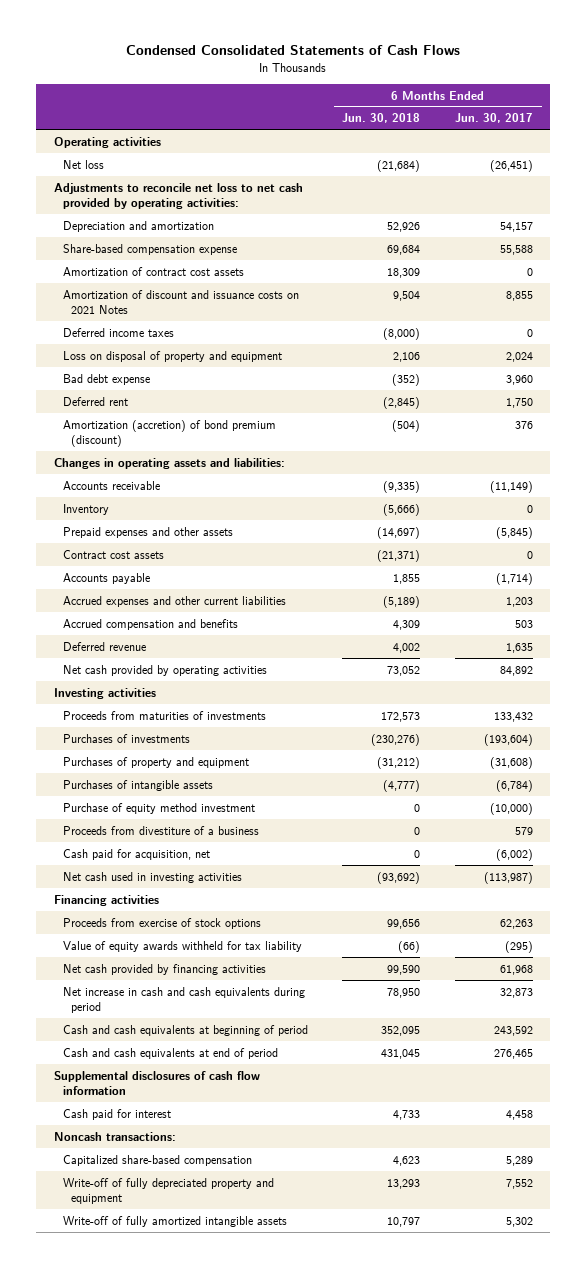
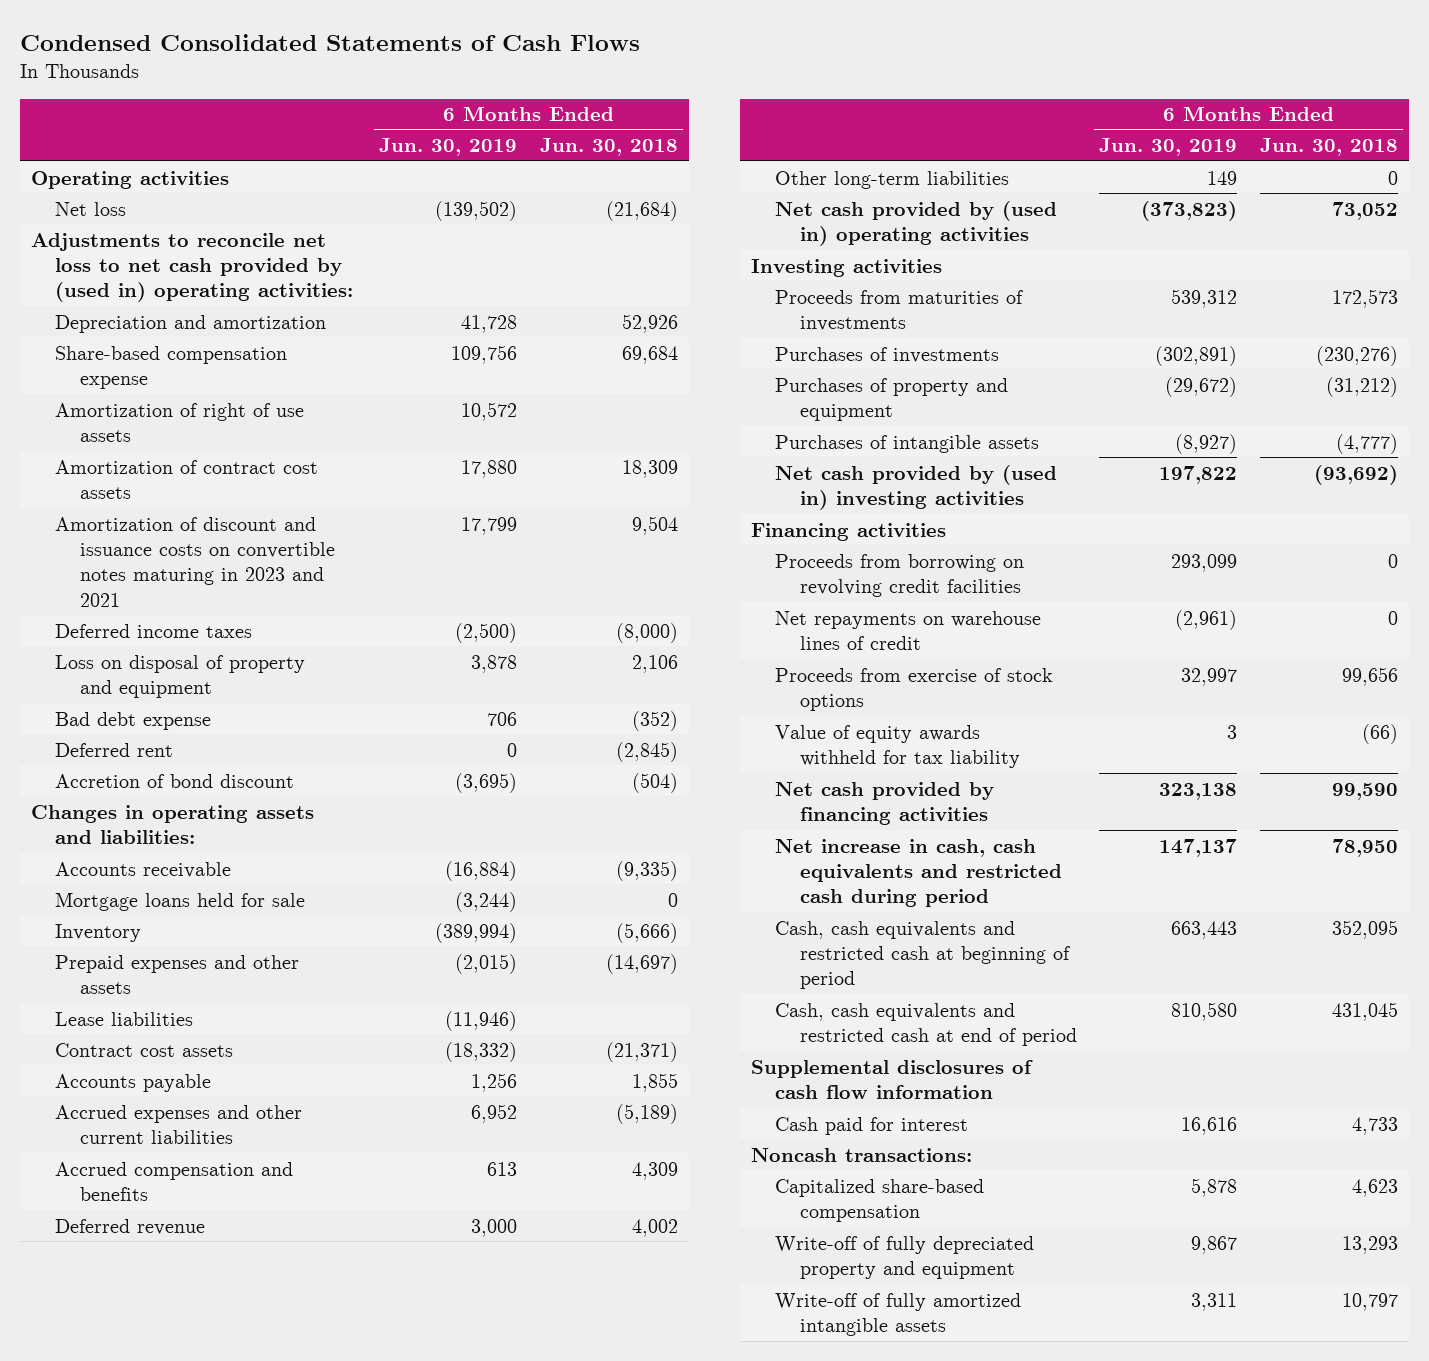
[455,113,534,124] Jun. 30, 2017 -> none
none -> [379,138,518,157] Jun. 30, 2019
[53,182,303,209] Adjustments to reconcile net loss to net cash provided by operating activities: -> [30,232,354,303] Adjustments to reconcile net loss to net cash provided by (used in) operating activities:
none -> [55,402,305,442] Amortization of right of use assets
[62,289,299,314] Amortization of discount and issuance costs on 2021 Notes -> [55,516,336,607] Amortization of discount and issuance costs on convertible notes maturing in 2023 and 2021
[62,419,276,447] Amortization (accretion) of bond premium (discount) -> [55,773,295,788] Accretion of bond discount
none -> [55,891,306,911] Mortgage loans held for sale
none -> [55,1011,194,1026] Lease liabilities
none -> [775,170,1010,189] Other long-term liabilities
[62,664,267,676] Net cash provided by operating activities -> [775,200,1058,246] Net cash provided by (used in) operating activities
[62,802,255,814] Purchase of equity method investment -> none
[62,825,259,835] Proceeds from divestiture of a business -> none
[62,848,210,860] Cash paid for acquisition, net -> none
[62,871,242,883] Net cash used in investing activities -> [775,464,1058,510] Net cash provided by (used in) investing activities
none -> [775,553,1025,597] Proceeds from borrowing on revolving credit facilities
none -> [775,610,1042,650] Net repayments on warehouse lines of credit
[62,986,305,1013] Net increase in cash and cash equivalents during period -> [775,838,1063,908] Net increase in cash, cash equivalents and restricted cash during period
[62,1024,308,1036] Cash and cash equivalents at beginning of period -> [775,920,1072,990] Cash, cash equivalents and restricted cash at beginning of period
[62,1047,278,1059] Cash and cash equivalents at end of period -> [775,1002,1078,1046] Cash, cash equivalents and restricted cash at end of period

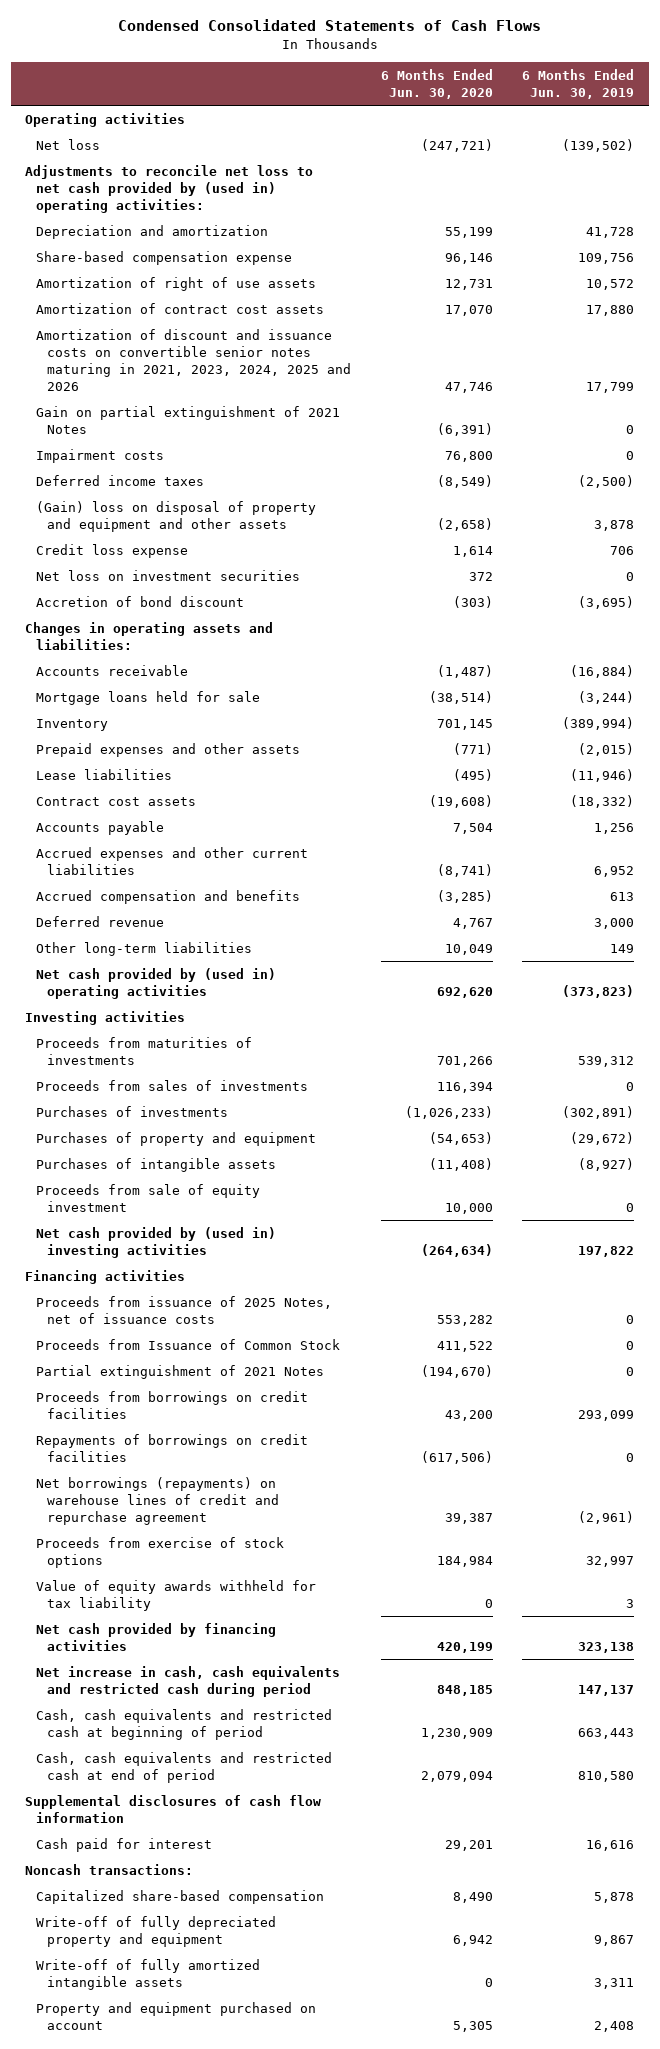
[539,138,678,157] Jun. 30, 2018 -> none
none -> [380,68,493,99] 6 Months Ended Jun. 30, 2020
[55,516,336,607] Amortization of discount and issuance costs on convertible notes maturing in 2023 and 2021 -> [36,328,352,391] Amortization of discount and issuance costs on convertible senior notes maturing in 2021, 2023, 2024, 2025 and 2026
none -> [36,405,341,434] Gain on partial extinguishment of 2021 Notes
none -> [36,448,165,463] Impairment costs
[55,742,174,757] Deferred rent -> none
[55,654,306,698] Loss on disposal of property and equipment -> [36,500,317,532] (Gain) loss on disposal of property and equipment and other assets
[55,711,212,730] Bad debt expense -> [36,543,189,558] Credit loss expense
none -> [36,569,301,581] Net loss on investment securities
none -> [36,1079,309,1091] Proceeds from sales of investments
none -> [36,1183,261,1212] Proceeds from sale of equity investment
none -> [36,1295,333,1324] Proceeds from issuance of 2025 Notes, net of issuance costs
none -> [36,1338,341,1350] Proceeds from Issuance of Common Stock
none -> [36,1364,325,1379] Partial extinguishment of 2021 Notes
[775,553,1025,597] Proceeds from borrowing on revolving credit facilities -> [36,1390,309,1419] Proceeds from borrowings on credit facilities
[775,610,1042,650] Net repayments on warehouse lines of credit -> [36,1433,309,1462] Repayments of borrowings on credit facilities
[1175,609,1238,630] (2,961) -> [626,1452,635,1462] 0
none -> [36,1476,280,1525] Net borrowings (repayments) on warehouse lines of credit and repurchase agreement
none -> [36,2001,317,2030] Property and equipment purchased on account

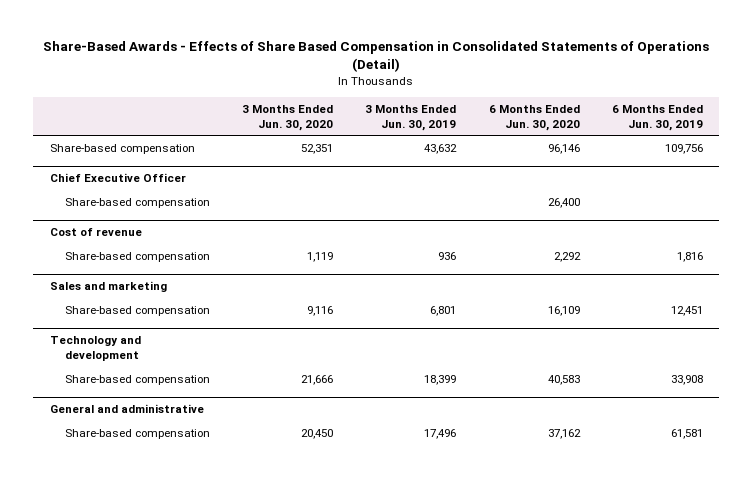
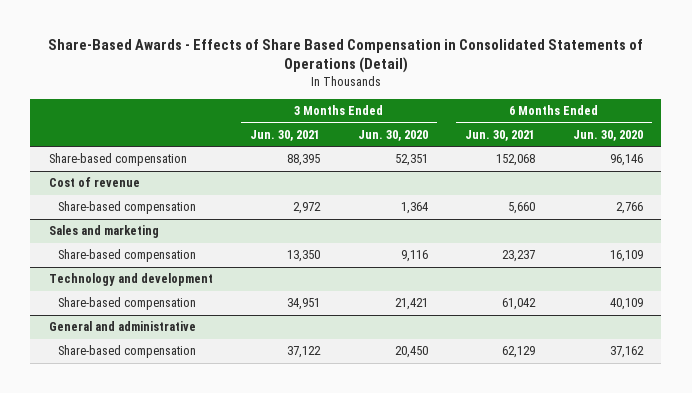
[365,104,457,131] 3 Months Ended Jun. 30, 2019 -> none
[612,104,704,131] 6 Months Ended Jun. 30, 2019 -> none
none -> [250,129,321,141] Jun. 30, 2021
none -> [465,129,536,141] Jun. 30, 2021
[49,173,186,183] Chief Executive Officer -> none
[64,197,210,208] Share-based compensation -> none
[307,251,334,262] 1,119 -> [400,202,428,215] 1,364
[553,251,581,262] 2,292 -> [615,202,643,215] 2,766
[301,374,334,385] 21,666 -> [394,298,428,311] 21,421
[547,374,580,385] 40,583 -> [609,298,643,311] 40,109

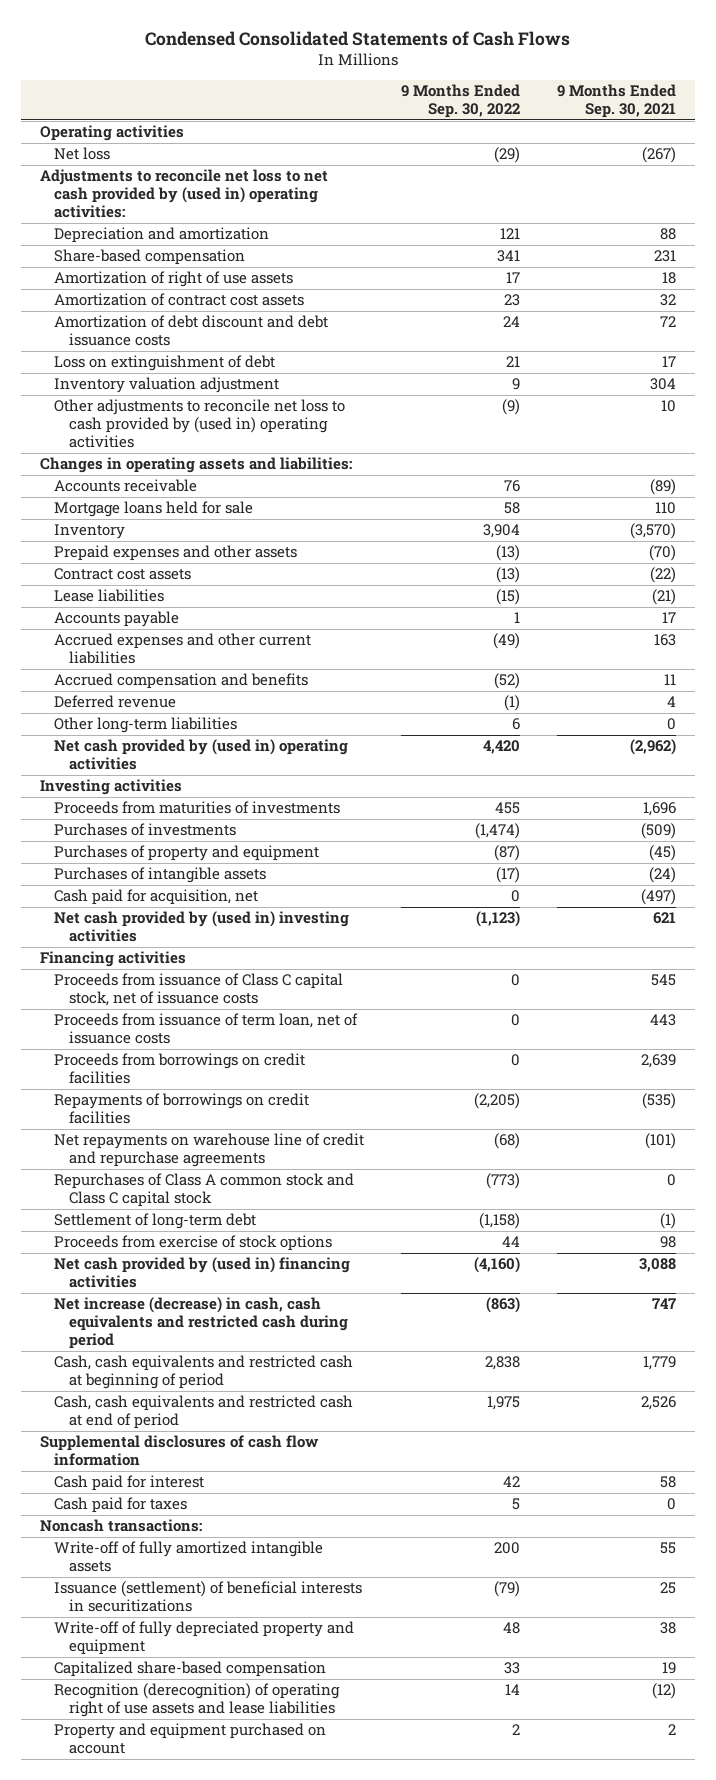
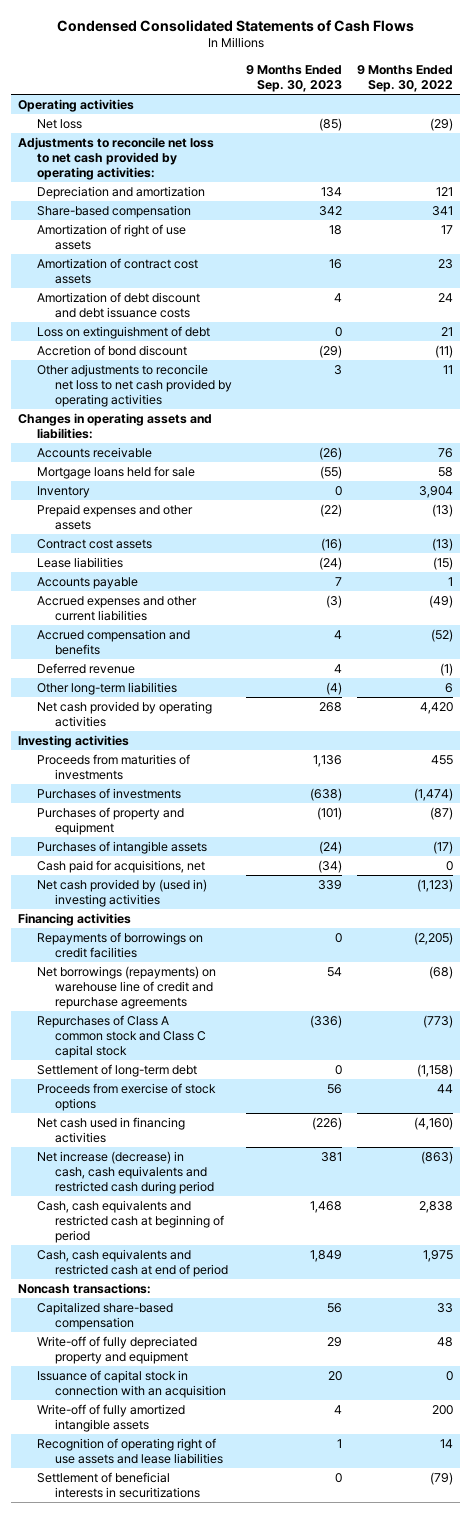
[557,84,677,119] 9 Months Ended Sep. 30, 2021 -> none
none -> [246,64,343,92] 9 Months Ended Sep. 30, 2023
[39,169,328,219] Adjustments to reconcile net loss to net cash provided by (used in) operating activities: -> [18,137,215,181] Adjustments to reconcile net loss to net cash provided by operating activities:
[54,377,280,394] Inventory valuation adjustment -> none
none -> [36,345,187,357] Accretion of bond discount
[54,399,346,449] Other adjustments to reconcile net loss to cash provided by (used in) operating activities -> [36,364,232,408] Other adjustments to reconcile net loss to net cash provided by operating activities
[502,399,521,416] (9) -> [442,365,453,375] 11
[54,739,349,771] Net cash provided by (used in) operating activities -> [36,701,212,728] Net cash provided by operating activities
[54,889,259,906] Cash paid for acquisition, net -> [36,860,205,874] Cash paid for acquisitions, net
[54,973,344,1007] Proceeds from issuance of Class C capital stock, net of issuance costs -> none
[54,1013,359,1045] Proceeds from issuance of term loan, net of issuance costs -> none
[54,1053,306,1085] Proceeds from borrowings on credit facilities -> none
[54,1133,365,1168] Net repayments on warehouse line of credit and repurchase agreements -> [36,966,216,1010] Net borrowings (repayments) on warehouse line of credit and repurchase agreements
[54,1257,351,1289] Net cash provided by (used in) financing activities -> [36,1117,185,1144] Net cash used in financing activities
[39,1435,319,1467] Supplemental disclosures of cash flow information -> none
[54,1475,205,1492] Cash paid for interest -> none
[54,1497,188,1514] Cash paid for taxes -> none
[54,1581,363,1613] Issuance (settlement) of beneficial interests in securitizations -> none
[54,1723,327,1755] Property and equipment purchased on account -> none
[54,1621,355,1656] Write-off of fully depreciated property and equipment -> [36,1336,197,1365] Write-off of fully depreciated property and equipment
none -> [36,1370,226,1399] Issuance of capital stock in connection with an acquisition
[54,1541,324,1573] Write-off of fully amortized intangible assets -> [36,1404,185,1433] Write-off of fully amortized intangible assets
[54,1683,341,1718] Recognition (derecognition) of operating right of use assets and lease liabilities -> [36,1438,223,1465] Recognition of operating right of use assets and lease liabilities
none -> [36,1472,200,1499] Settlement of beneficial interests in securitizations

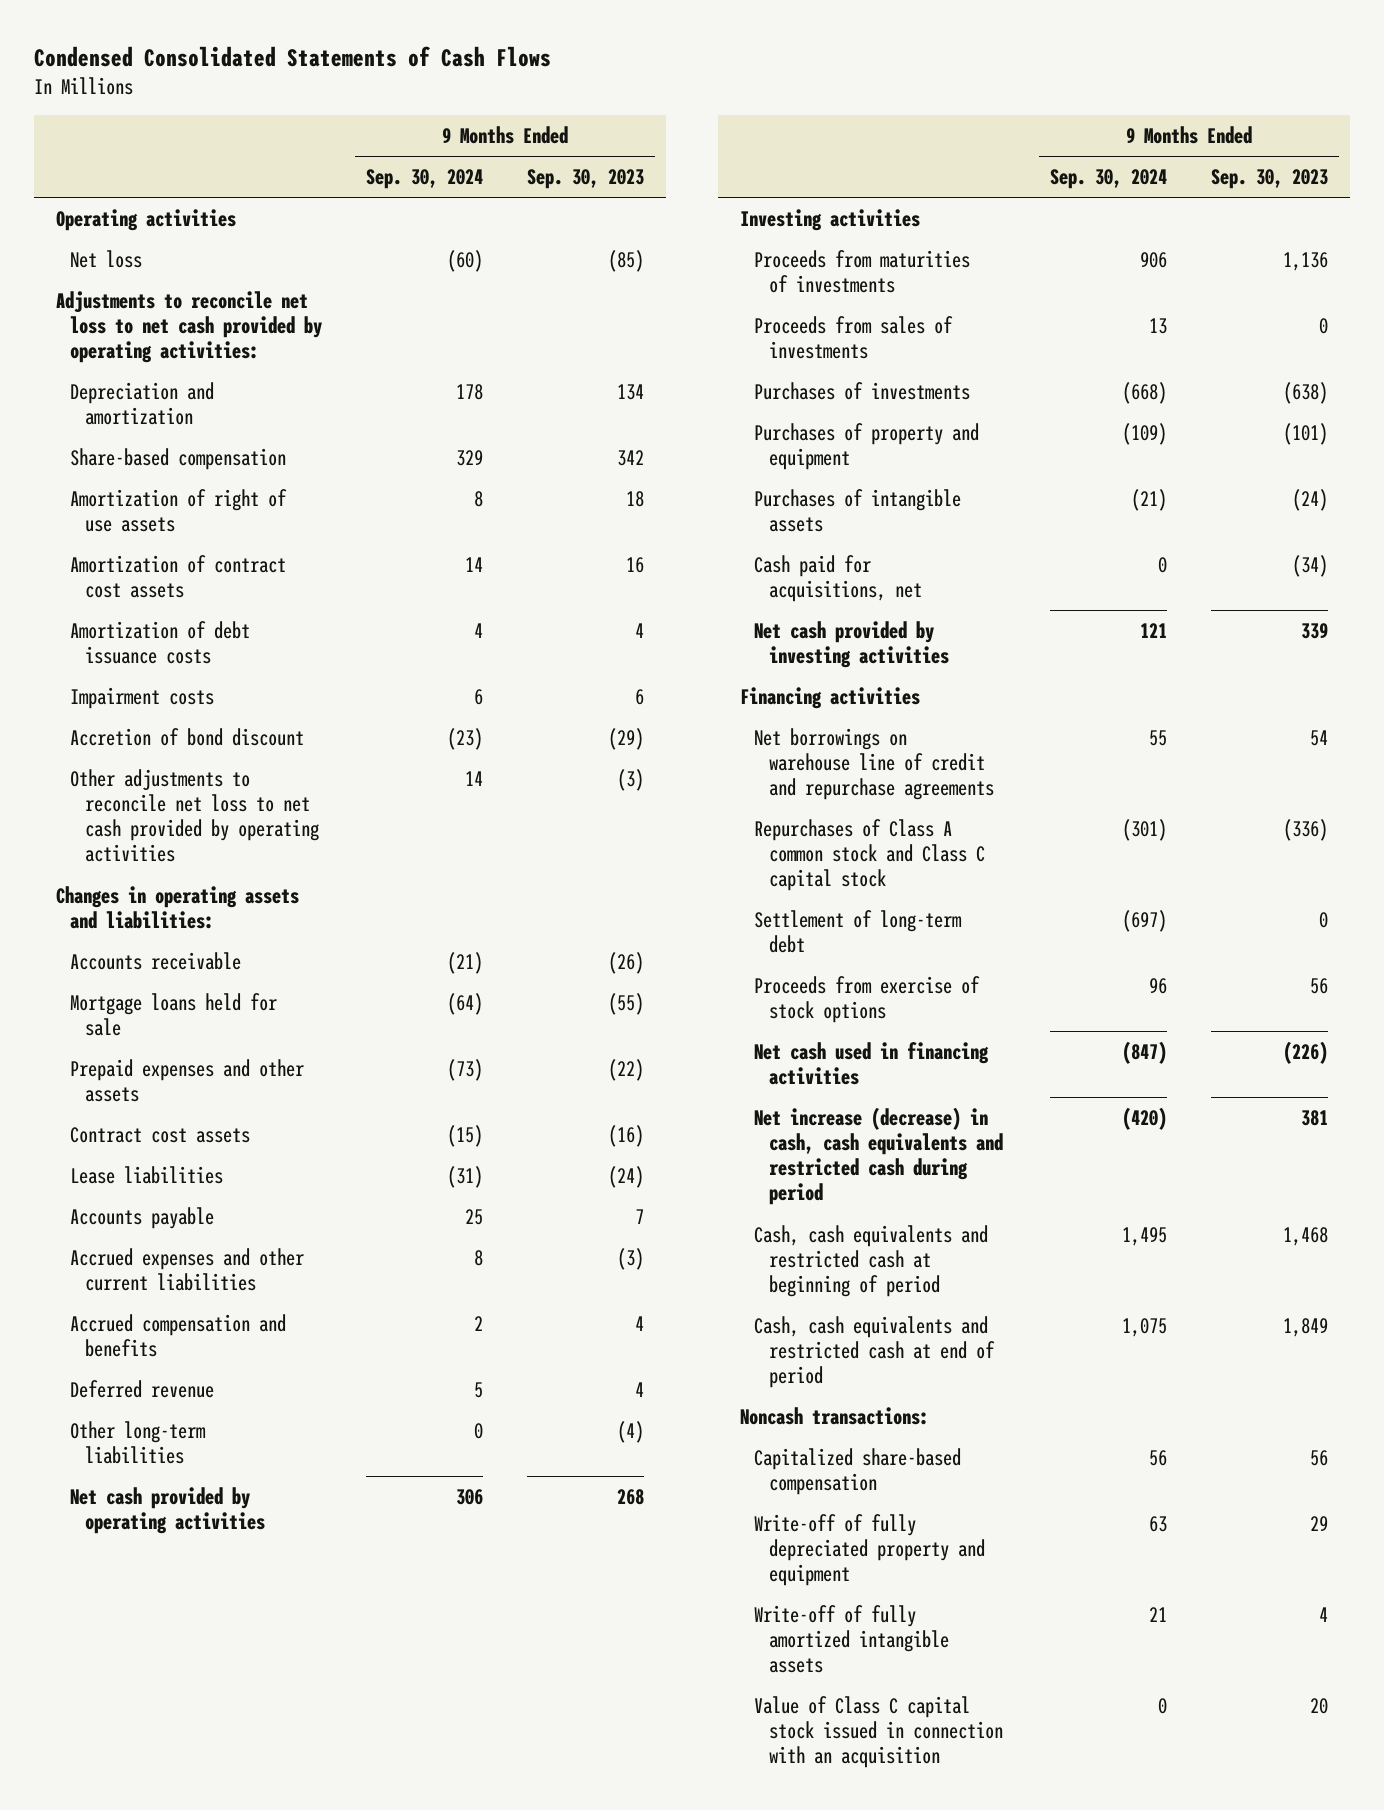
[356,64,453,92] 9 Months Ended Sep. 30, 2022 -> none
none -> [366,169,484,190] Sep. 30, 2024
[36,326,210,340] Loss on extinguishment of debt -> none
[36,292,200,319] Amortization of debt discount and debt issuance costs -> [70,620,251,664] Amortization of debt issuance costs
none -> [70,686,215,709] Impairment costs
[334,365,343,376] 3 -> [616,768,644,791] (3)
[36,486,90,499] Inventory -> none
none -> [754,315,954,359] Proceeds from sales of investments
[36,879,207,908] Net cash provided by (used in) investing activities -> [754,620,950,668] Net cash provided by investing activities
[36,932,203,959] Repayments of borrowings on credit facilities -> none
[36,966,216,1010] Net borrowings (repayments) on warehouse line of credit and repurchase agreements -> [754,727,995,801] Net borrowings on warehouse line of credit and repurchase agreements
[36,1370,226,1399] Issuance of capital stock in connection with an acquisition -> none
[36,1438,223,1465] Recognition of operating right of use assets and lease liabilities -> none
[36,1472,200,1499] Settlement of beneficial interests in securitizations -> none
none -> [754,1695,1004,1769] Value of Class C capital stock issued in connection with an acquisition

